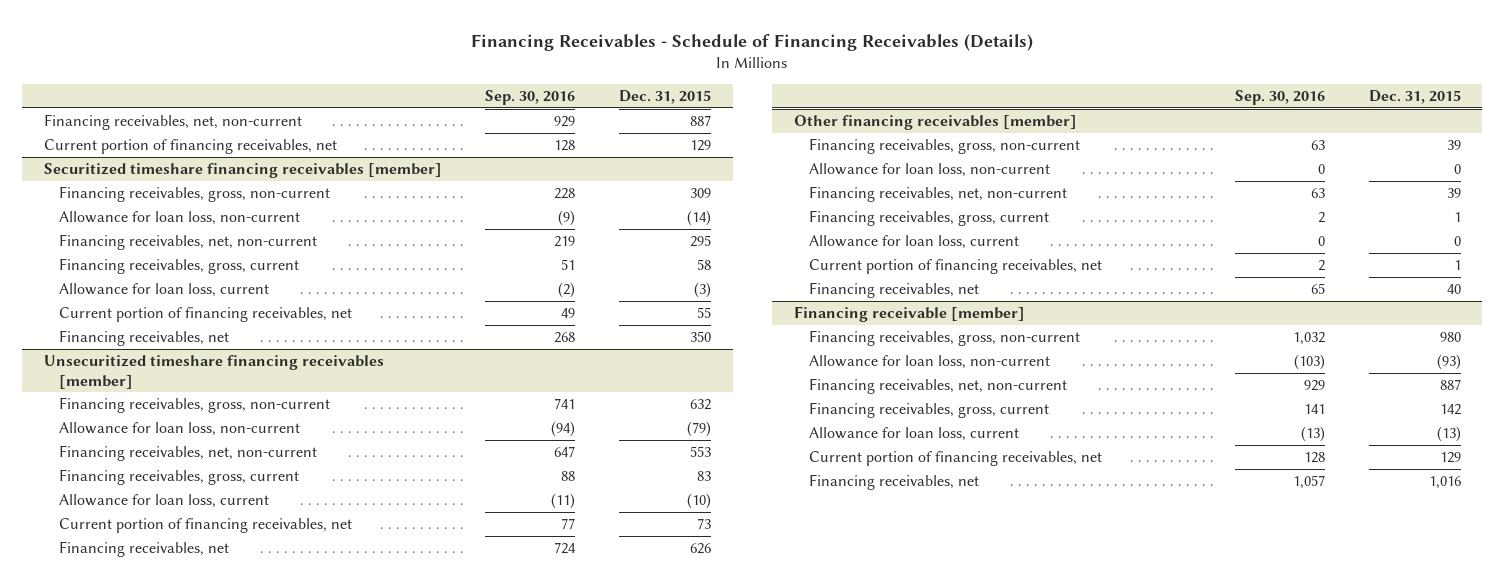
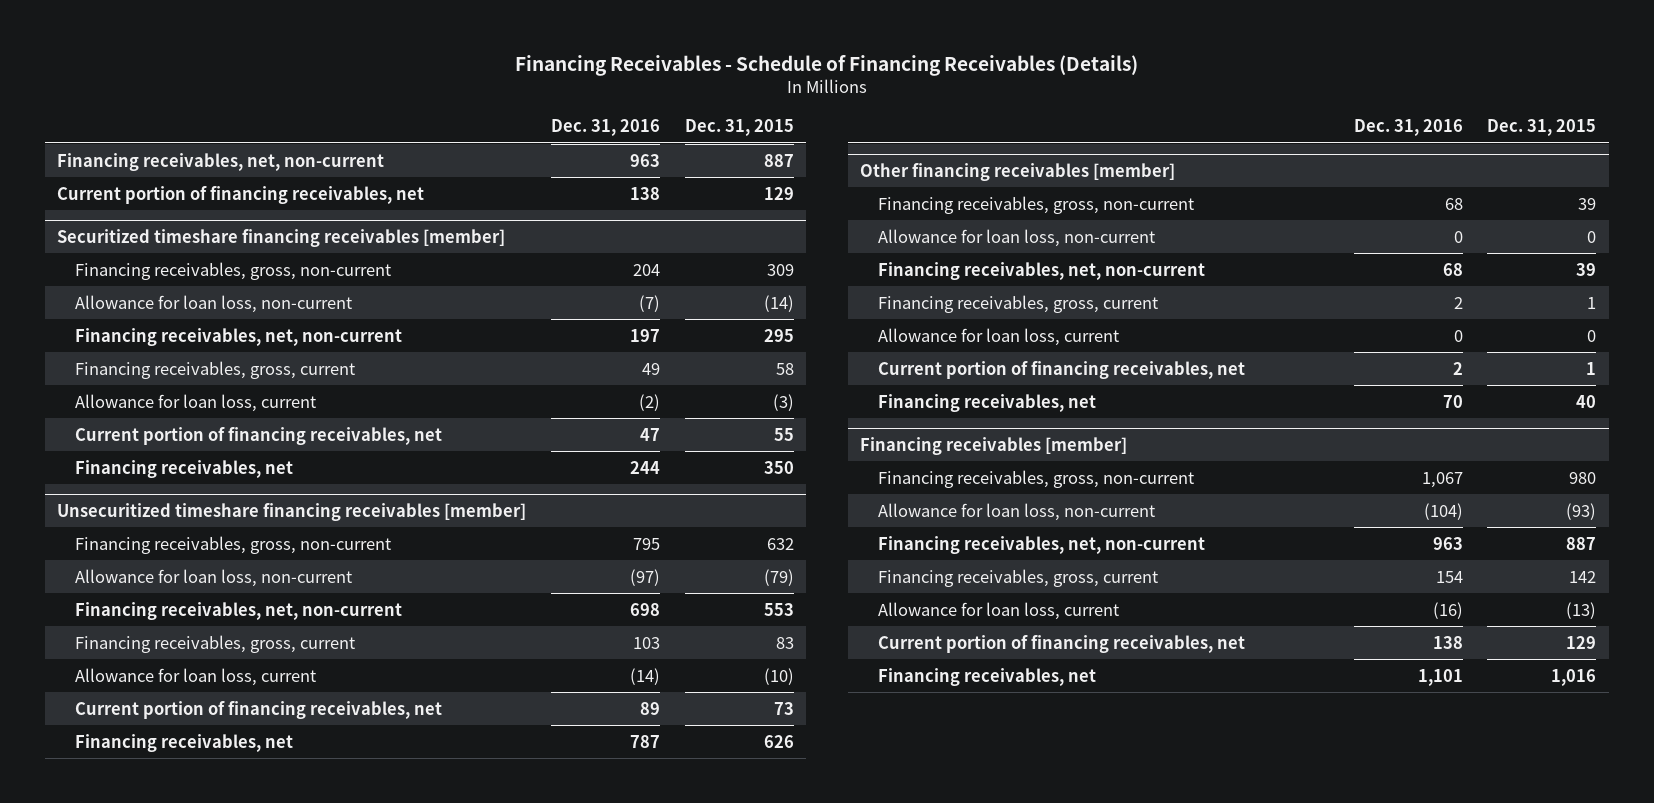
[485,89,576,105] Sep. 30, 2016 -> none
none -> [551,119,661,137] Dec. 31, 2016
[793,306,1025,323] Financing receivable [member] -> [859,436,1127,455] Financing receivables [member]

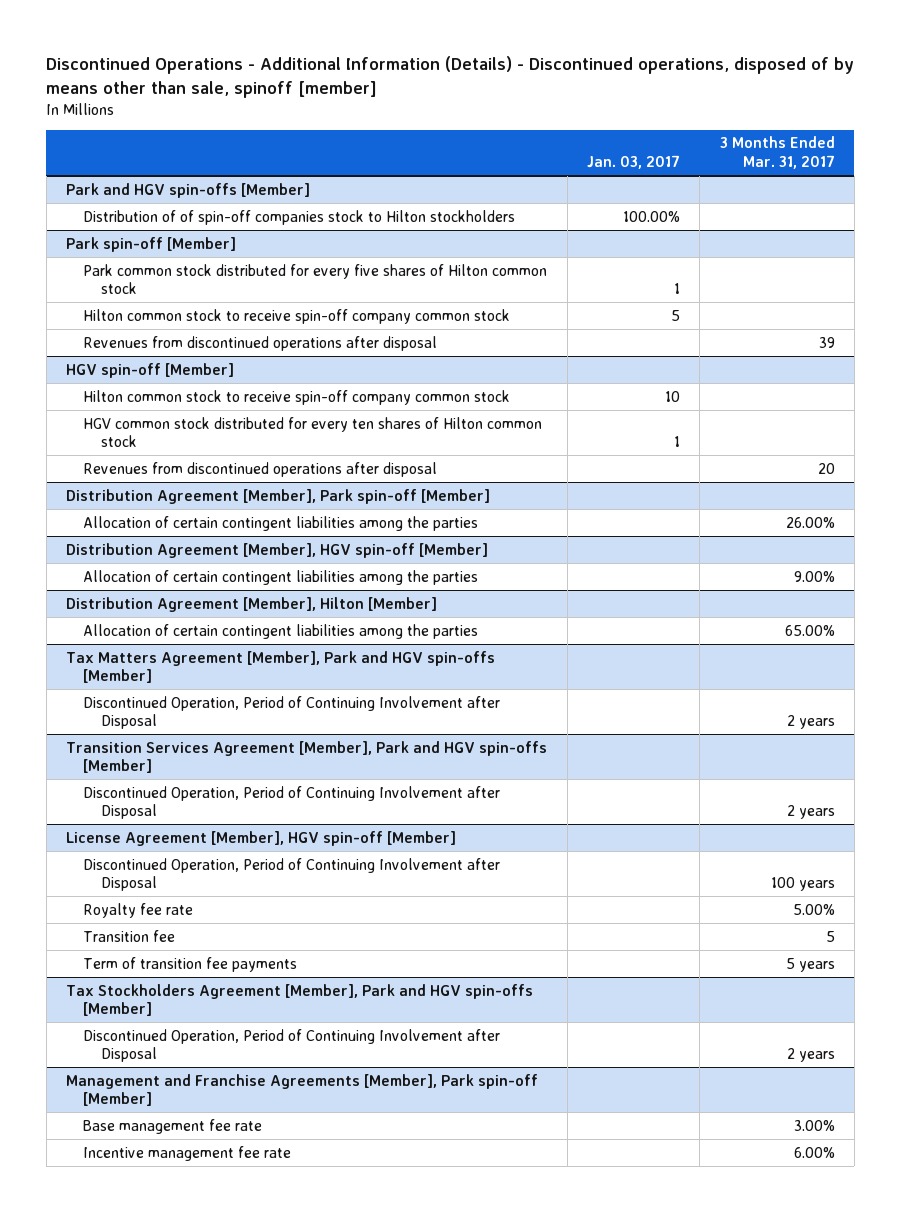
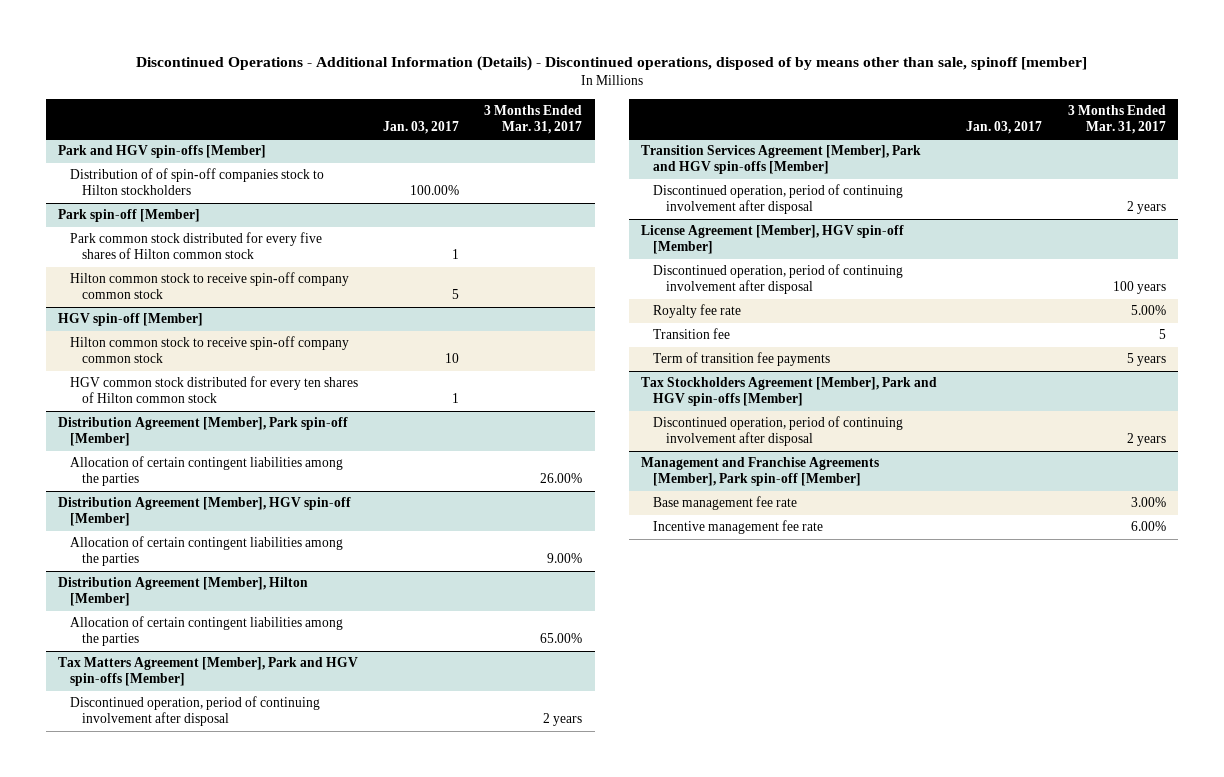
[83,335,438,351] Revenues from discontinued operations after disposal -> none
[83,461,438,477] Revenues from discontinued operations after disposal -> none
[83,695,501,730] Discontinued Operation, Period of Continuing Involvement after Disposal -> [70,696,321,727] Discontinued operation, period of continuing involvement after disposal
[83,785,501,820] Discontinued Operation, Period of Continuing Involvement after Disposal -> [653,184,904,215] Discontinued operation, period of continuing involvement after disposal
[83,857,501,892] Discontinued Operation, Period of Continuing Involvement after Disposal -> [653,264,904,295] Discontinued operation, period of continuing involvement after disposal
[83,1028,501,1063] Discontinued Operation, Period of Continuing Involvement after Disposal -> [653,416,904,447] Discontinued operation, period of continuing involvement after disposal

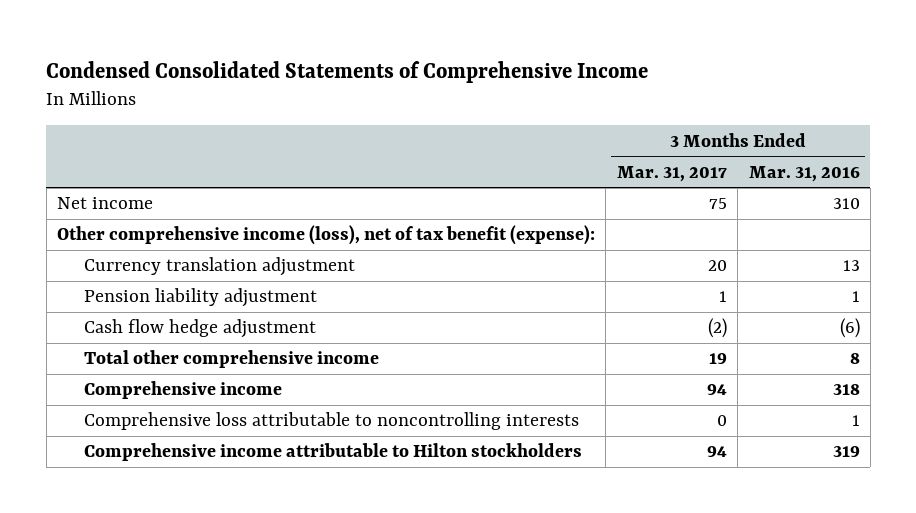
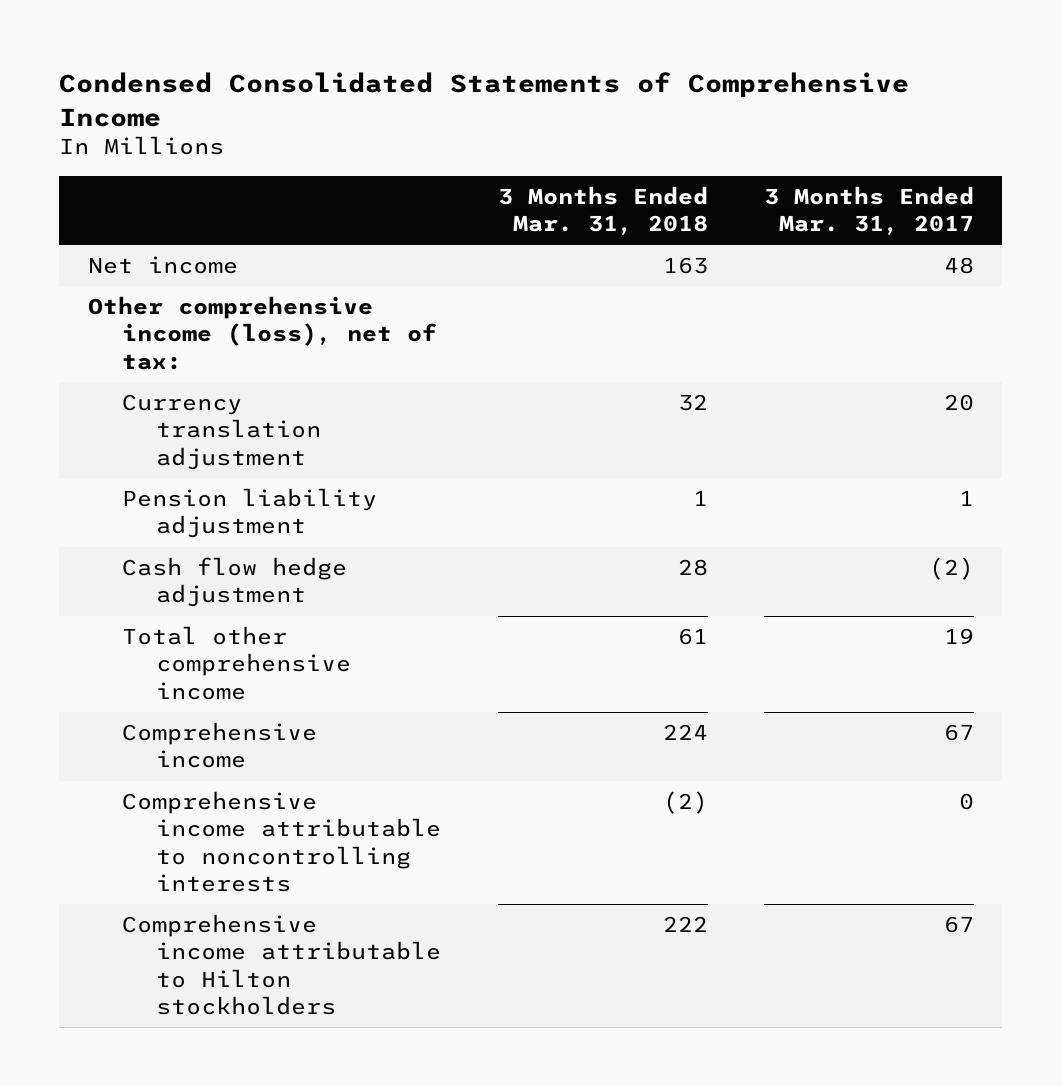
[748,165,860,182] Mar. 31, 2016 -> none
none -> [497,186,708,236] 3 Months Ended Mar. 31, 2018
[708,198,727,210] 75 -> [944,257,975,275] 48
[56,225,595,246] Other comprehensive income (loss), net of tax benefit (expense): -> [87,296,437,370] Other comprehensive income (loss), net of tax:
[706,384,727,396] 94 -> [944,724,975,742] 67
[83,412,579,431] Comprehensive loss attributable to noncontrolling interests -> [121,791,441,892] Comprehensive income attributable to noncontrolling interests
[706,446,727,458] 94 -> [944,916,975,934] 67

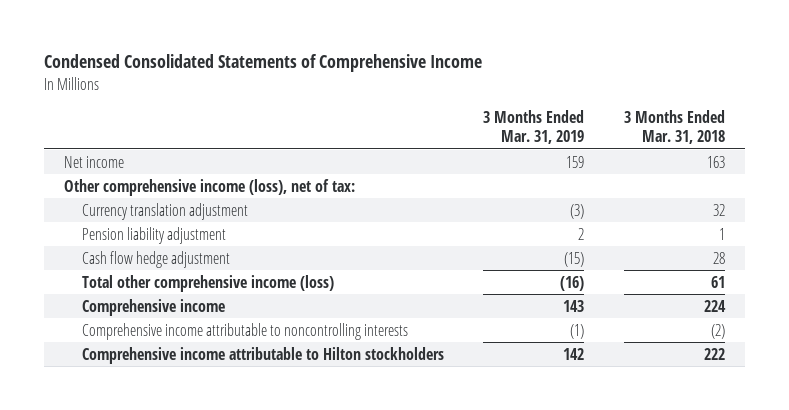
[764,186,975,236] 3 Months Ended Mar. 31, 2017 -> none
none -> [483,110,585,145] 3 Months Ended Mar. 31, 2019
[121,626,351,700] Total other comprehensive income -> [81,274,334,292] Total other comprehensive income (loss)

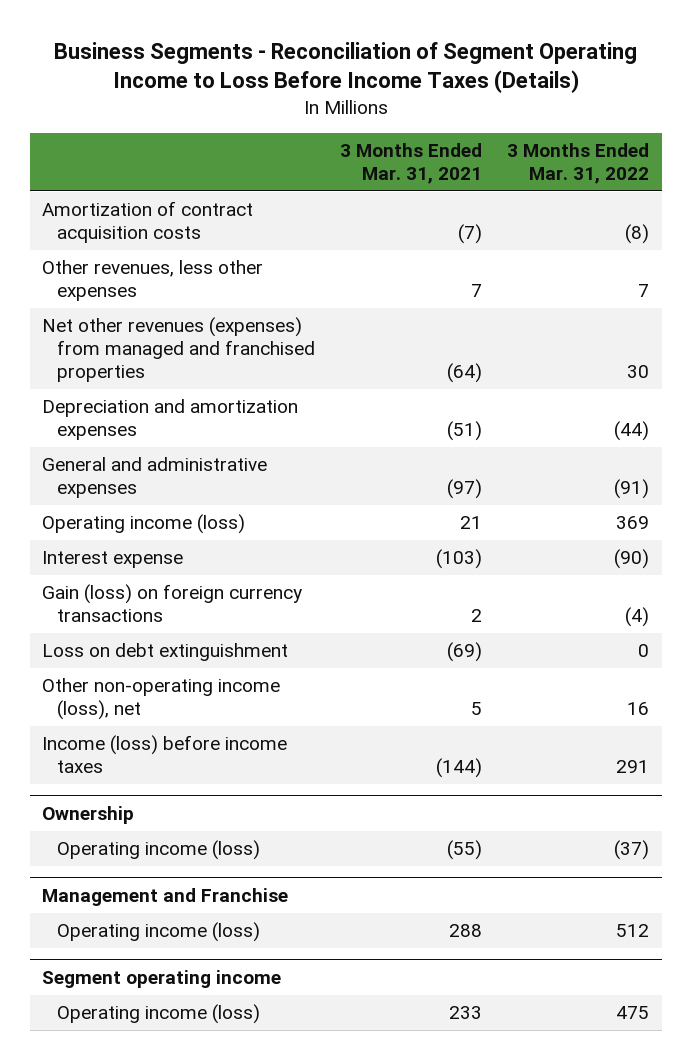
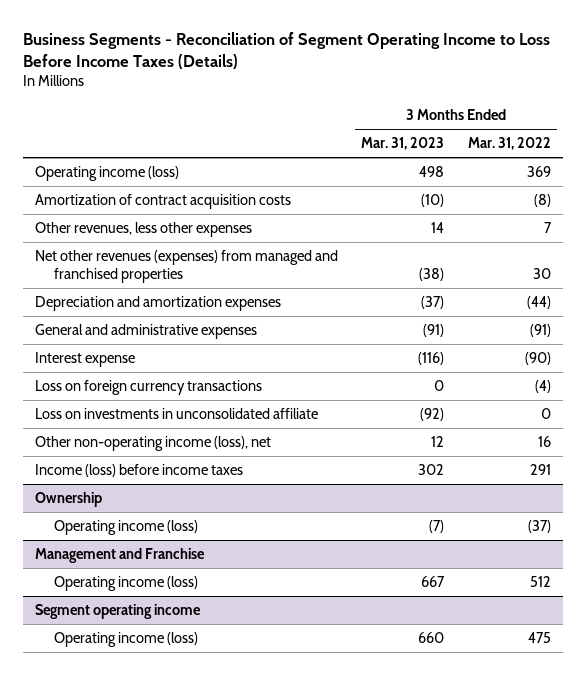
[339,143,482,185] 3 Months Ended Mar. 31, 2021 -> none
none -> [361,137,445,151] Mar. 31, 2023
[42,514,246,535] Operating income (loss) -> [34,166,179,182] Operating income (loss)
[42,643,289,662] Loss on debt extinguishment -> none
[42,584,303,623] Gain (loss) on foreign currency transactions -> [34,380,262,396] Loss on foreign currency transactions
none -> [34,408,318,420] Loss on investments in unconsolidated affiliate

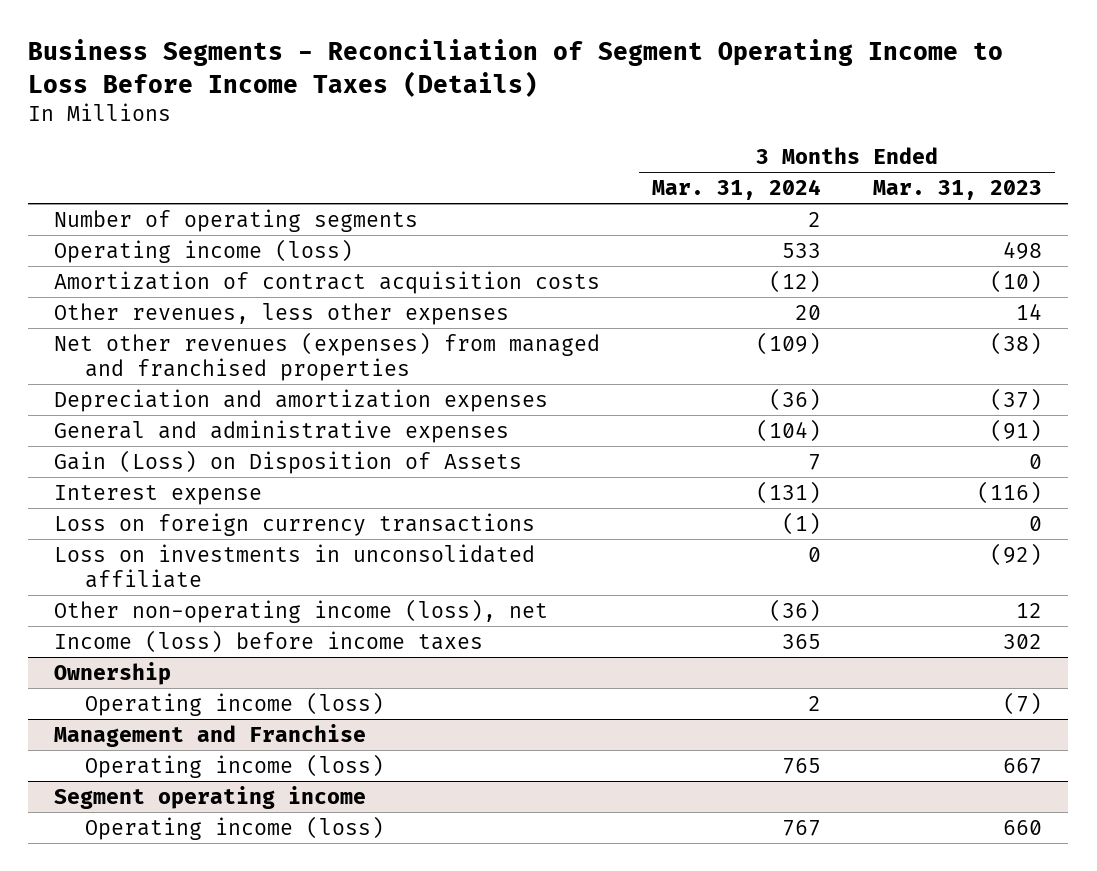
[468,137,552,151] Mar. 31, 2022 -> none
none -> [652,179,822,201] Mar. 31, 2024
none -> [54,208,419,232] Number of operating segments
none -> [54,449,523,474] Gain (Loss) on Disposition of Assets

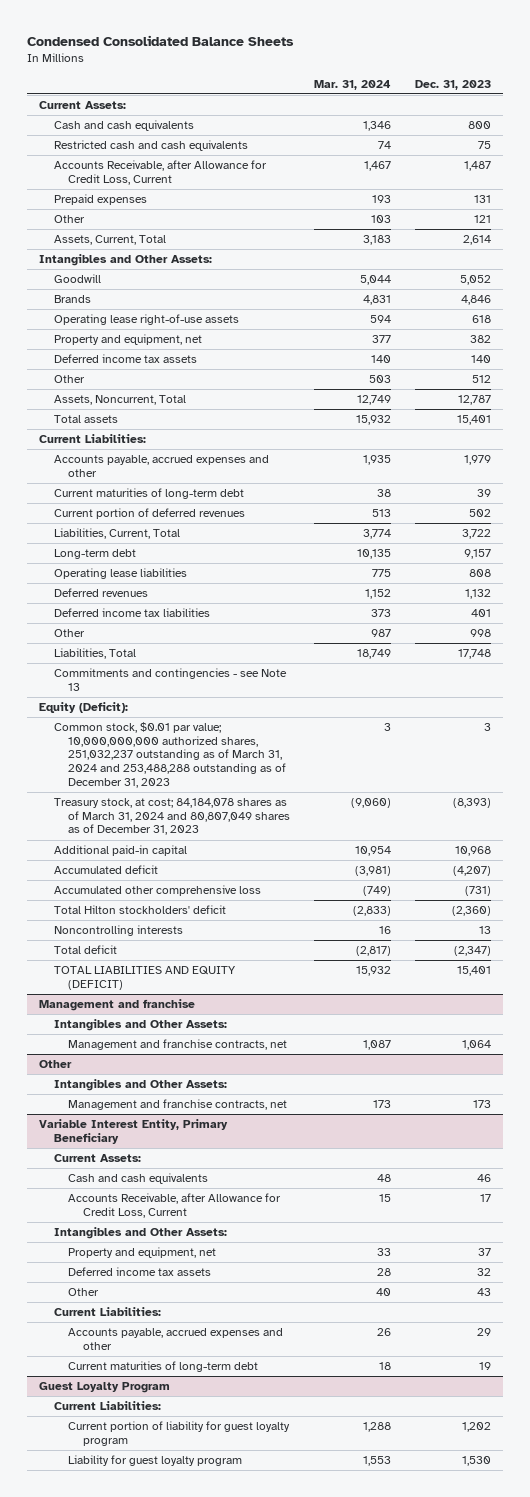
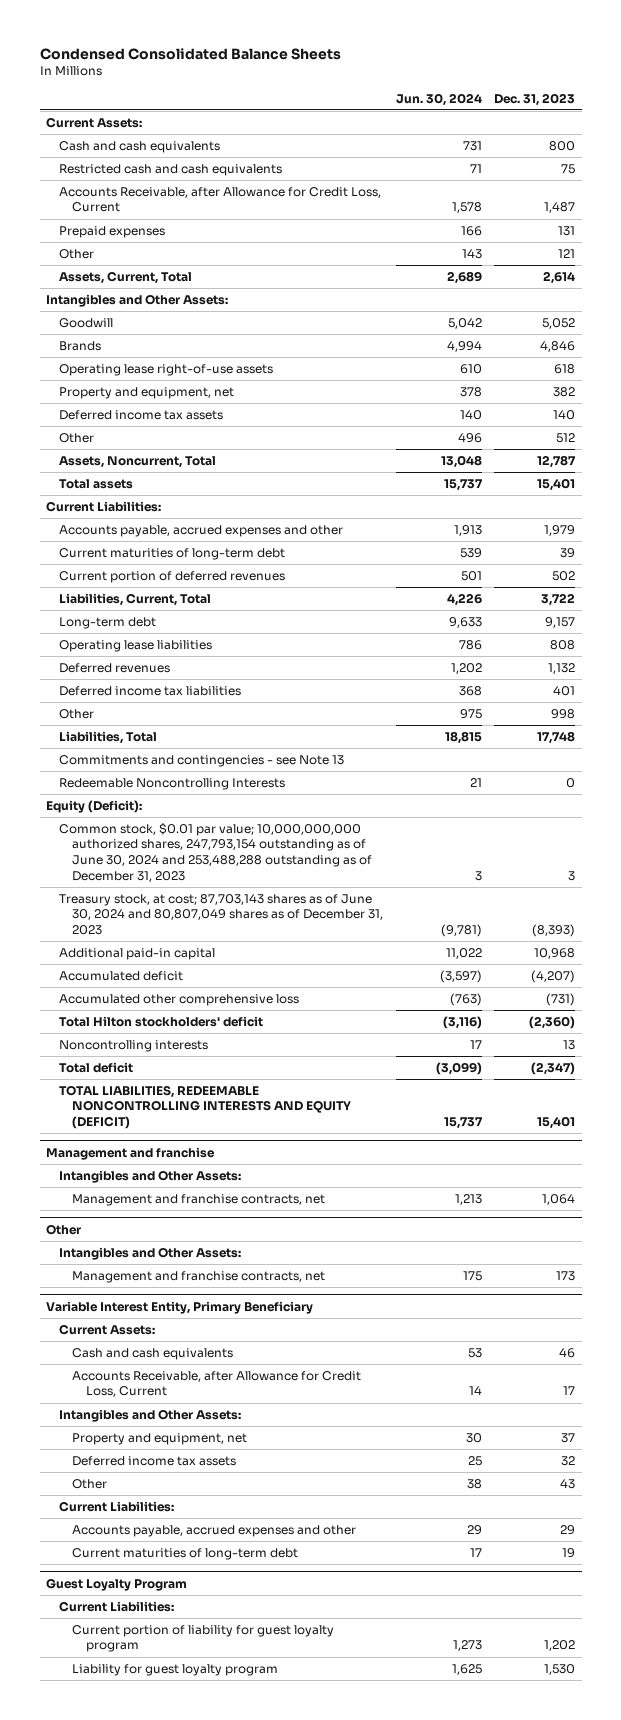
[314,79,392,90] Mar. 31, 2024 -> none
none -> [395,92,482,106] Jun. 30, 2024
none -> [59,777,286,790] Redeemable Noncontrolling Interests
[53,722,287,788] Common stock, $0.01 par value; 10,000,000,000 authorized shares, 251,032,237 outstanding as of March 31, 2024 and 253,488,288 outstanding as of December 31, 2023 -> [59,822,373,882] Common stock, $0.01 par value; 10,000,000,000 authorized shares, 247,793,154 outstanding as of June 30, 2024 and 253,488,288 outstanding as of December 31, 2023
[53,798,291,836] Treasury stock, at cost; 84,184,078 shares as of March 31, 2024 and 80,807,049 shares as of December 31, 2023 -> [59,893,384,935] Treasury stock, at cost; 87,703,143 shares as of June 30, 2024 and 80,807,049 shares as of December 31, 2023
[53,966,236,990] TOTAL LIABILITIES AND EQUITY (DEFICIT) -> [59,1084,352,1129] TOTAL LIABILITIES, REDEEMABLE NONCONTROLLING INTERESTS AND EQUITY (DEFICIT)

